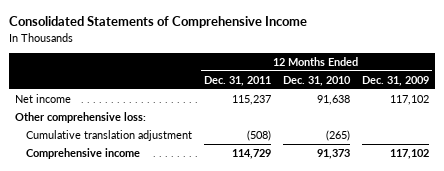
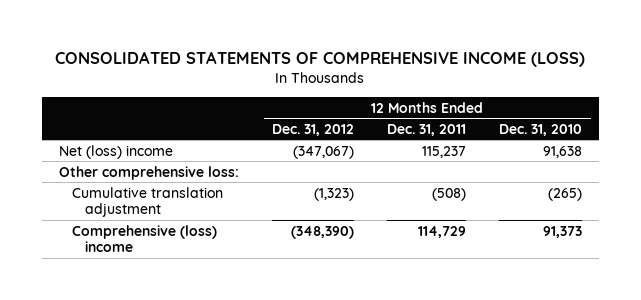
[9,16,308,29] Consolidated Statements of Comprehensive Income -> [55,50,586,67] CONSOLIDATED STATEMENTS OF COMPREHENSIVE INCOME (LOSS)
[361,75,429,86] Dec. 31, 2009 -> none
none -> [271,123,354,136] Dec. 31, 2012
[15,94,72,104] Net income -> [58,144,173,159] Net (loss) income
[25,148,140,160] Comprehensive income -> [71,224,217,253] Comprehensive (loss) income

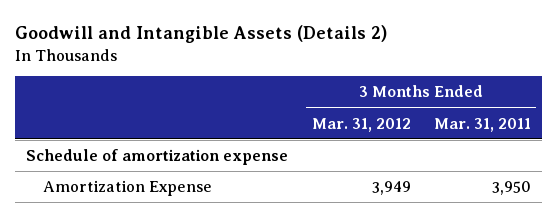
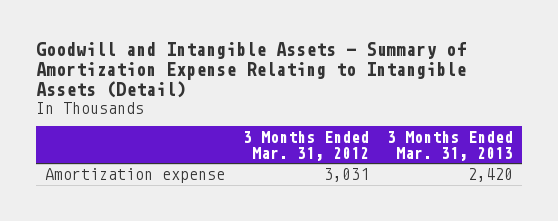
[14,25,387,44] Goodwill and Intangible Assets (Details 2) -> [35,41,466,99] Goodwill and Intangible Assets - Summary of Amortization Expense Relating to Intangible Assets (Detail)
[433,117,531,132] Mar. 31, 2011 -> none
none -> [386,130,513,161] 3 Months Ended Mar. 31, 2013
[26,149,289,166] Schedule of amortization expense -> none
[42,180,212,197] Amortization Expense -> [44,168,225,184] Amortization expense
[371,181,411,196] 3,949 -> [323,168,369,183] 3,031

